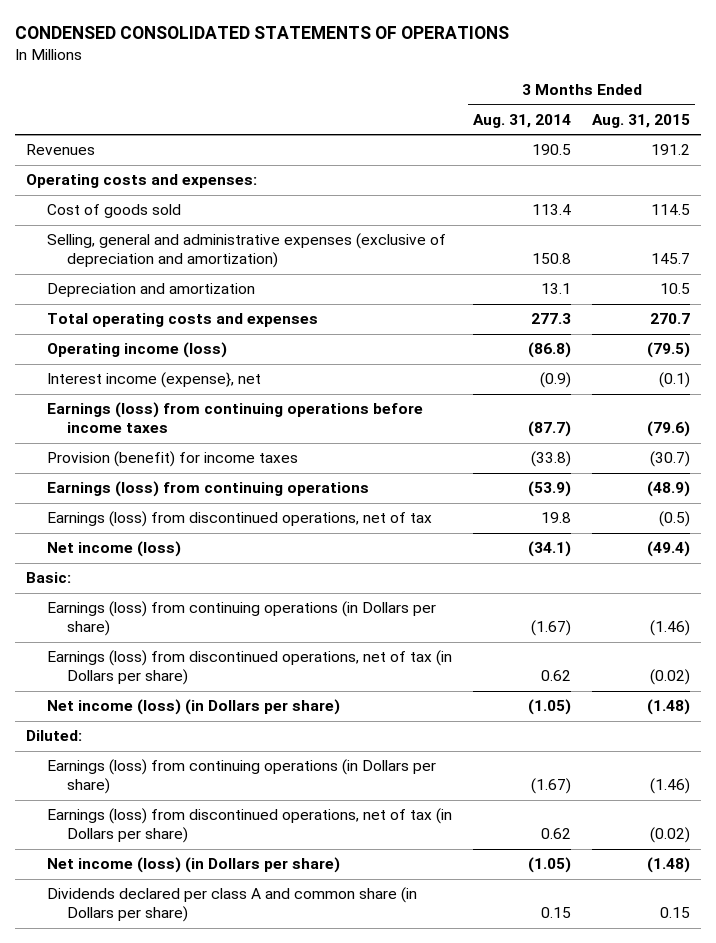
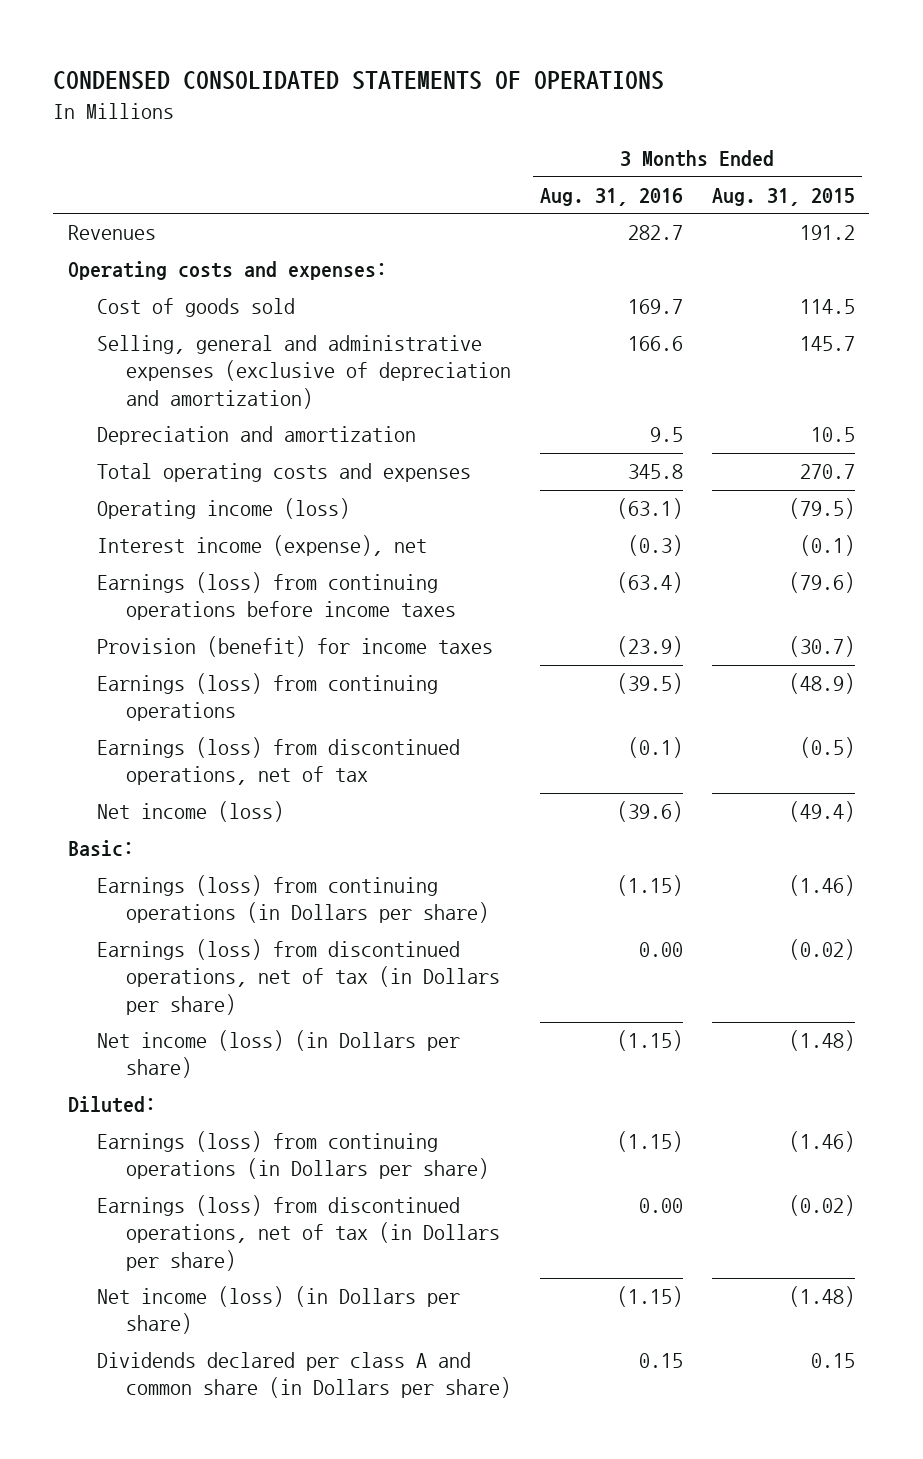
[472,113,571,128] Aug. 31, 2014 -> none
none -> [540,188,684,207] Aug. 31, 2016
[46,372,261,389] Interest income (expense}, net -> [96,535,427,557] Interest income (expense), net

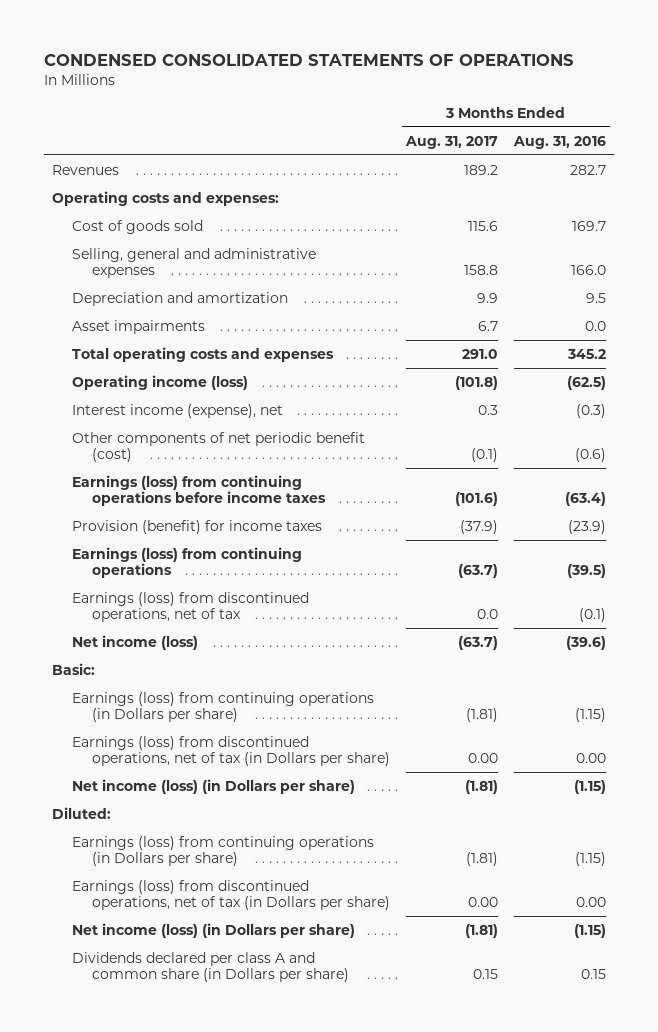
[711,188,855,207] Aug. 31, 2015 -> none
none -> [405,135,499,149] Aug. 31, 2017
[96,335,512,409] Selling, general and administrative expenses (exclusive of depreciation and amortization) -> [71,247,316,279] Selling, general and administrative expenses
[628,336,684,352] 166.6 -> [570,265,606,276] 166.0
none -> [71,319,205,334] Asset impairments
[628,464,684,480] 345.8 -> [566,348,606,359] 345.2
[617,498,684,520] (63.1) -> [566,375,606,390] (62.5)
none -> [71,431,365,463] Other components of net periodic benefit (cost)

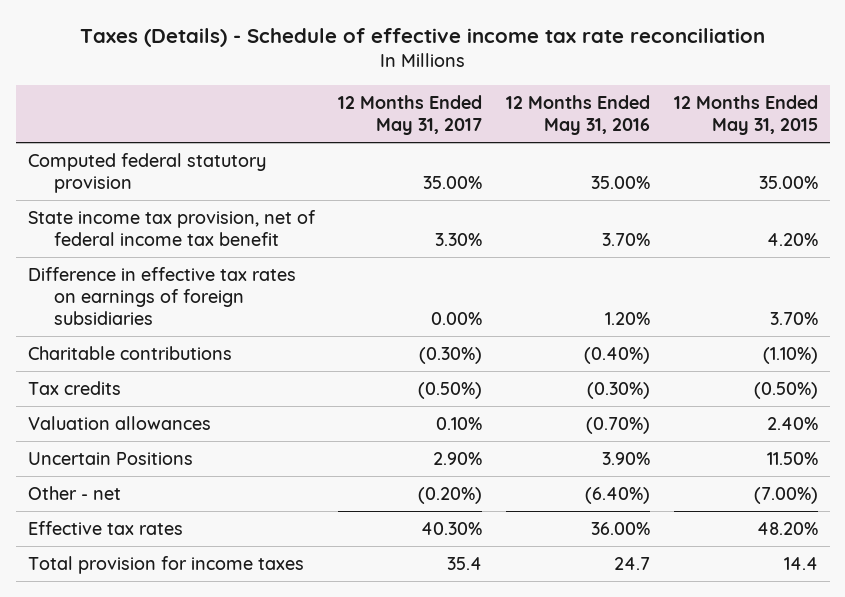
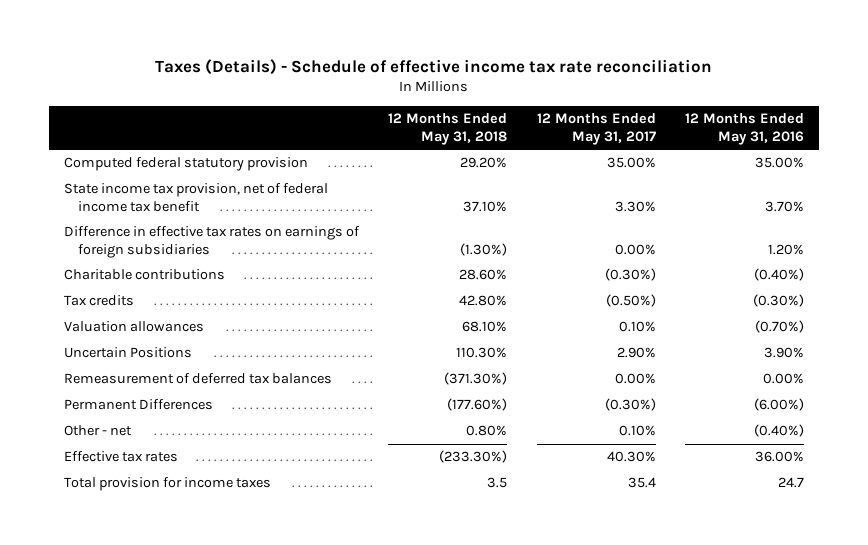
[673,95,818,135] 12 Months Ended May 31, 2015 -> none
none -> [388,113,508,146] 12 Months Ended May 31, 2018
none -> [63,373,332,385] Remeasurement of deferred tax balances
none -> [63,399,213,411] Permanent Differences
[418,486,483,504] (0.20%) -> [618,425,656,437] 0.10%
[584,486,650,504] (6.40%) -> [753,424,804,438] (0.40%)

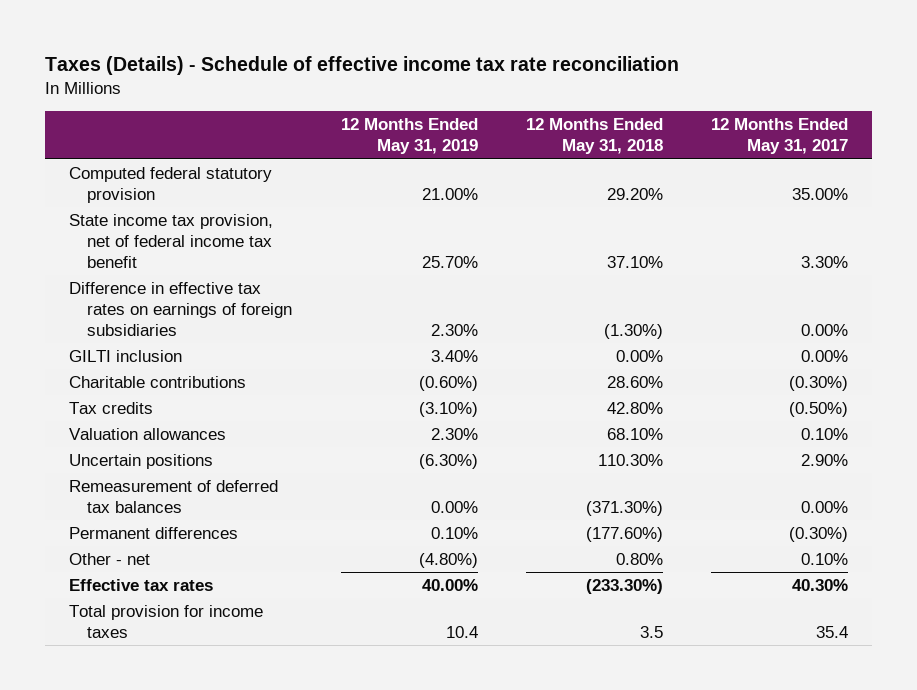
[684,113,804,146] 12 Months Ended May 31, 2016 -> none
none -> [340,118,478,155] 12 Months Ended May 31, 2019
none -> [68,349,182,362] GILTI inclusion
[63,347,192,359] Uncertain Positions -> [68,453,213,469] Uncertain positions
[63,399,213,411] Permanent Differences -> [68,526,238,539] Permanent differences

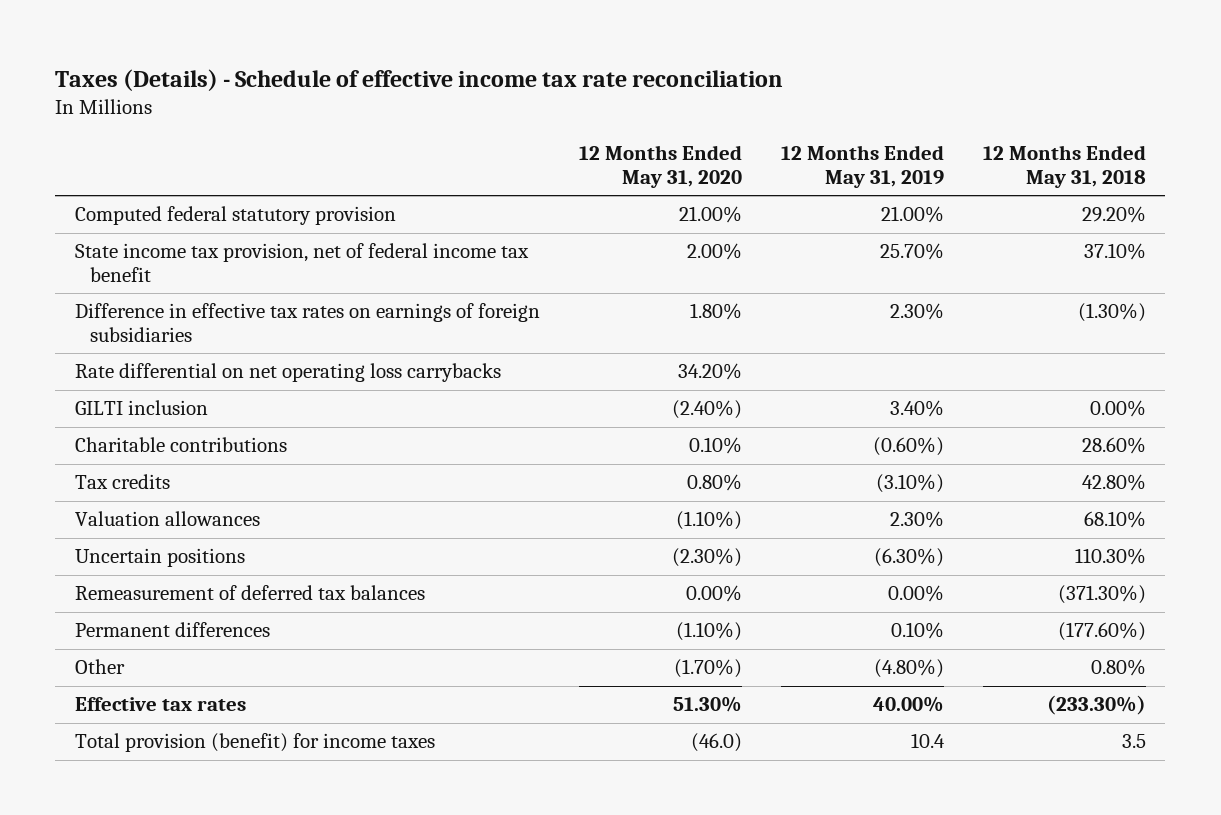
[710,118,848,155] 12 Months Ended May 31, 2017 -> none
none -> [578,145,742,188] 12 Months Ended May 31, 2020
none -> [74,363,501,383] Rate differential on net operating loss carrybacks
[68,552,150,565] Other - net -> [74,659,125,675] Other
[68,604,263,638] Total provision for income taxes -> [74,733,435,753] Total provision (benefit) for income taxes

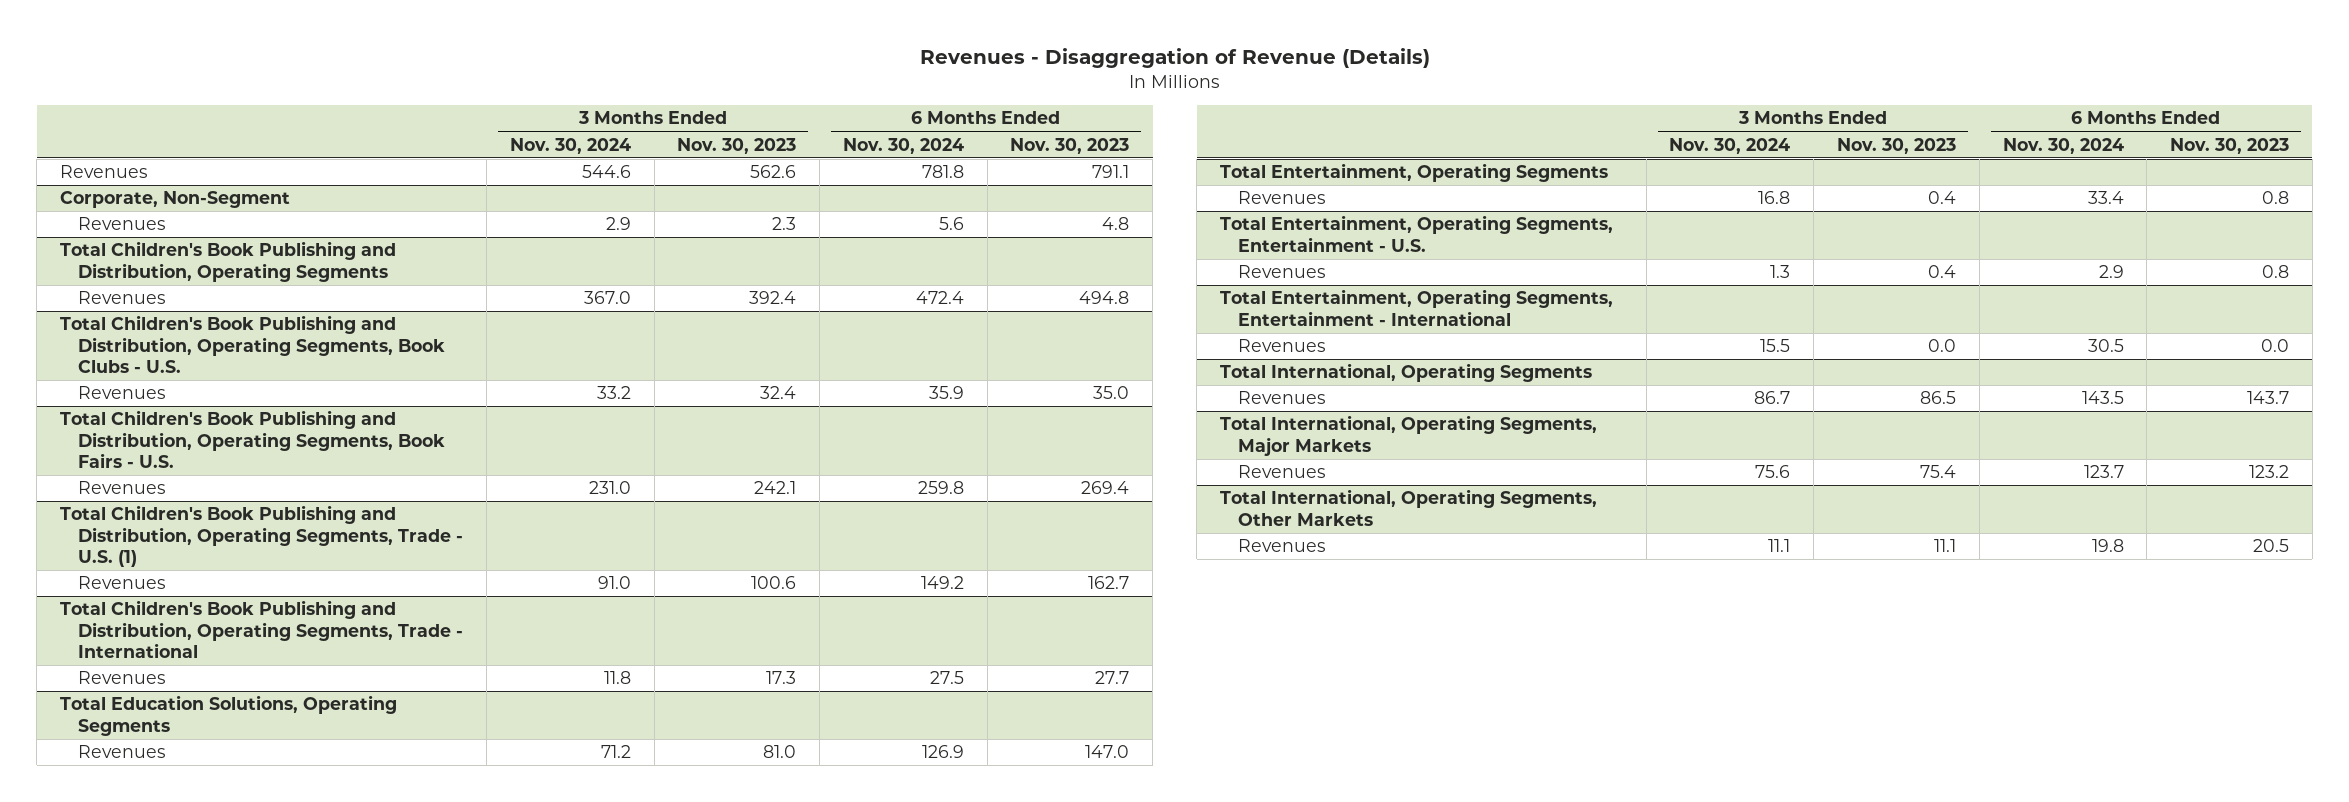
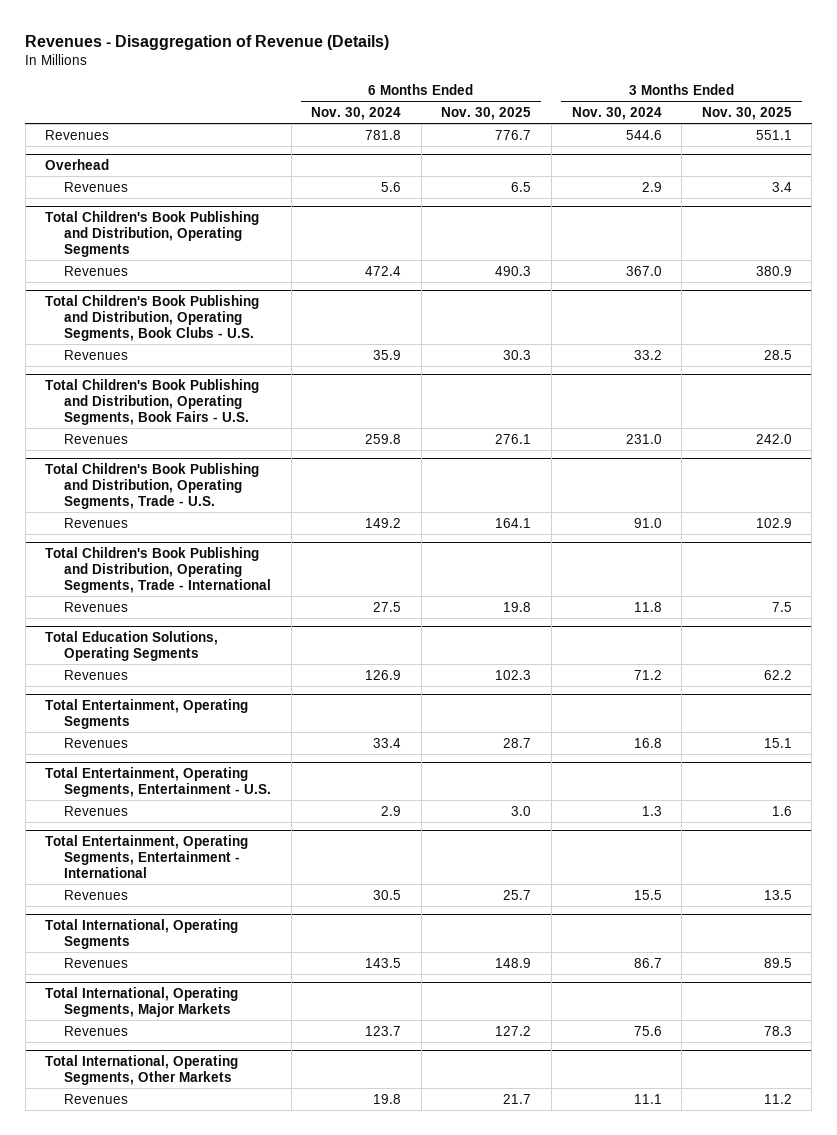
[677,137,797,154] Nov. 30, 2023 -> none
[1010,137,1130,154] Nov. 30, 2023 -> none
none -> [441,106,532,120] Nov. 30, 2025
none -> [701,106,792,120] Nov. 30, 2025
[60,191,291,209] Corporate, Non-Segment -> [45,158,110,170] Overhead
[60,505,464,568] Total Children's Book Publishing and Distribution, Operating Segments, Trade - U.S. (1) -> [45,462,260,510] Total Children's Book Publishing and Distribution, Operating Segments, Trade - U.S.

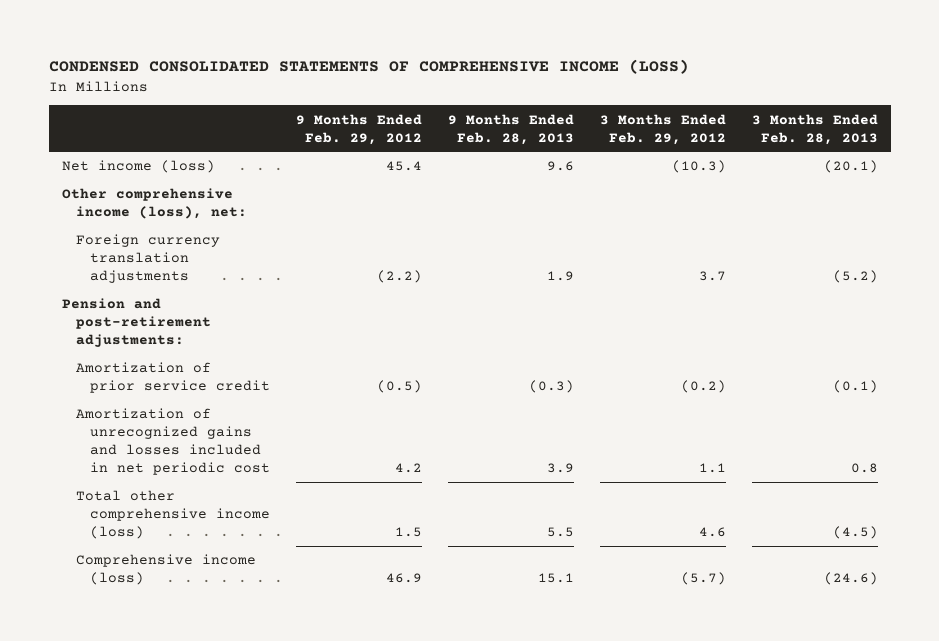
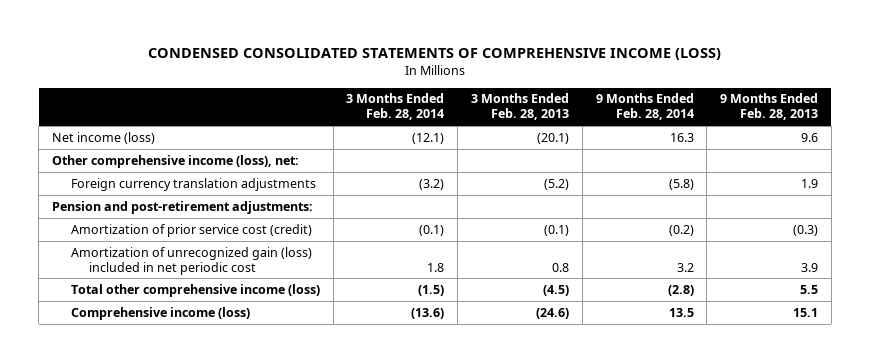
[295,113,422,145] 9 Months Ended Feb. 29, 2012 -> none
[599,113,726,145] 3 Months Ended Feb. 29, 2012 -> none
none -> [346,93,445,121] 3 Months Ended Feb. 28, 2014
none -> [595,93,694,121] 9 Months Ended Feb. 28, 2014
[75,362,270,394] Amortization of prior service credit -> [70,223,312,237] Amortization of prior service cost (credit)
[75,408,270,475] Amortization of unrecognized gains and losses included in net periodic cost -> [70,246,312,275] Amortization of unrecognized gain (loss) included in net periodic cost

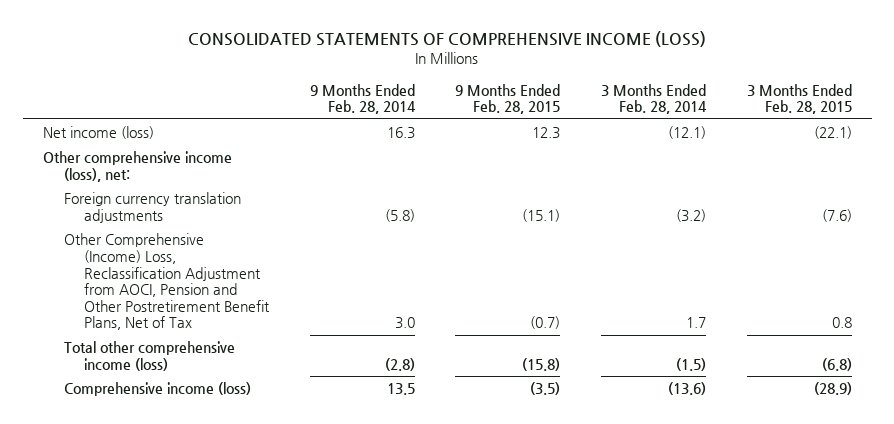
[148,48,722,61] CONDENSED CONSOLIDATED STATEMENTS OF COMPREHENSIVE INCOME (LOSS) -> [188,31,707,48] CONSOLIDATED STATEMENTS OF COMPREHENSIVE INCOME (LOSS)
[470,93,569,121] 3 Months Ended Feb. 28, 2013 -> none
[720,93,819,121] 9 Months Ended Feb. 28, 2013 -> none
none -> [455,83,561,115] 9 Months Ended Feb. 28, 2015
none -> [746,83,852,115] 3 Months Ended Feb. 28, 2015
[52,200,314,214] Pension and post-retirement adjustments: -> none
[70,223,312,237] Amortization of prior service cost (credit) -> none
[70,246,312,275] Amortization of unrecognized gain (loss) included in net periodic cost -> none
none -> [63,233,271,331] Other Comprehensive (Income) Loss, Reclassification Adjustment from AOCI, Pension and Other Postretirement Benefit Plans, Net of Tax

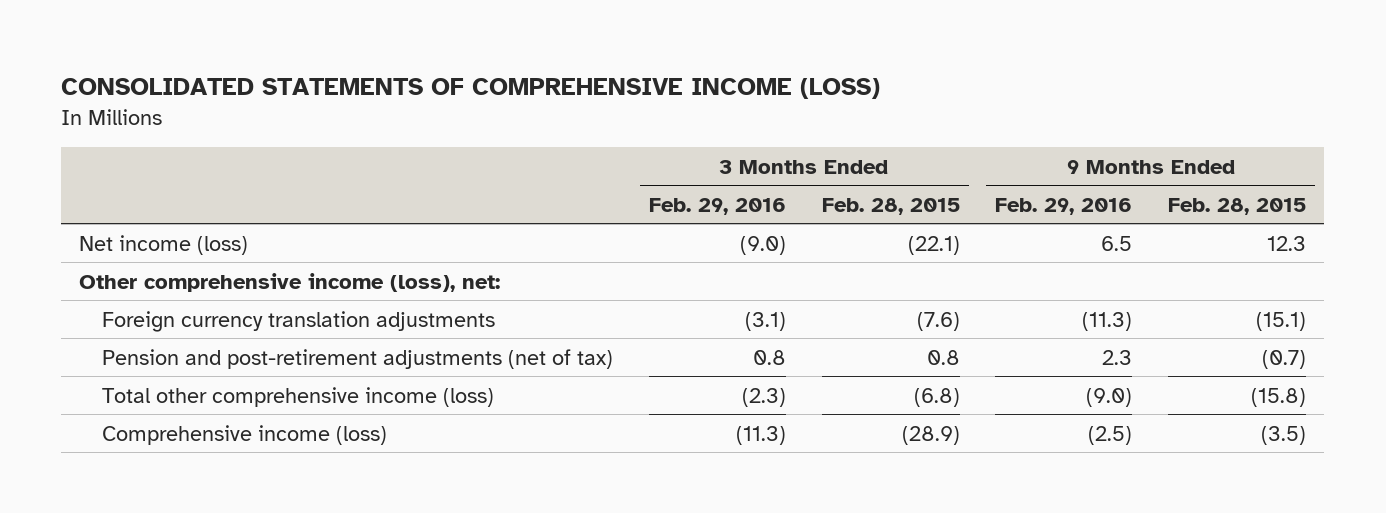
[309,83,416,115] 9 Months Ended Feb. 28, 2014 -> none
[600,83,707,115] 3 Months Ended Feb. 28, 2014 -> none
none -> [648,197,786,215] Feb. 29, 2016
none -> [995,197,1133,215] Feb. 29, 2016
[63,233,271,331] Other Comprehensive (Income) Loss, Reclassification Adjustment from AOCI, Pension and Other Postretirement Benefit Plans, Net of Tax -> [101,348,613,369] Pension and post-retirement adjustments (net of tax)

